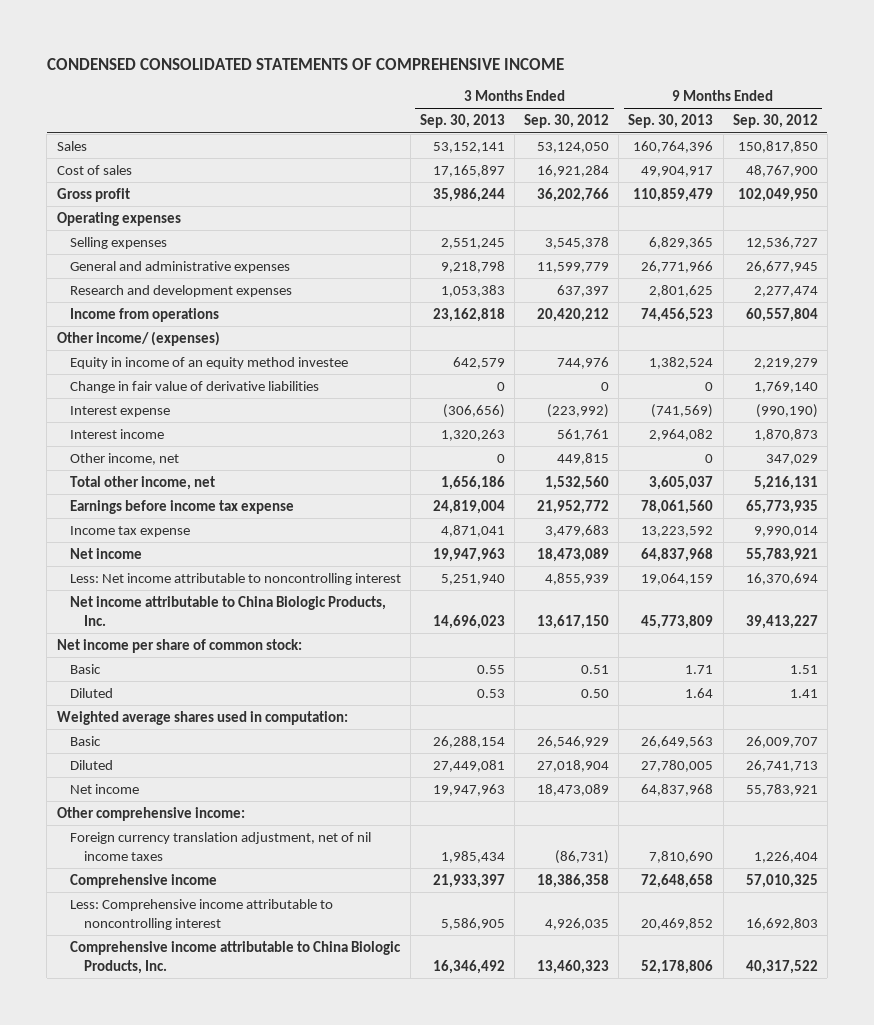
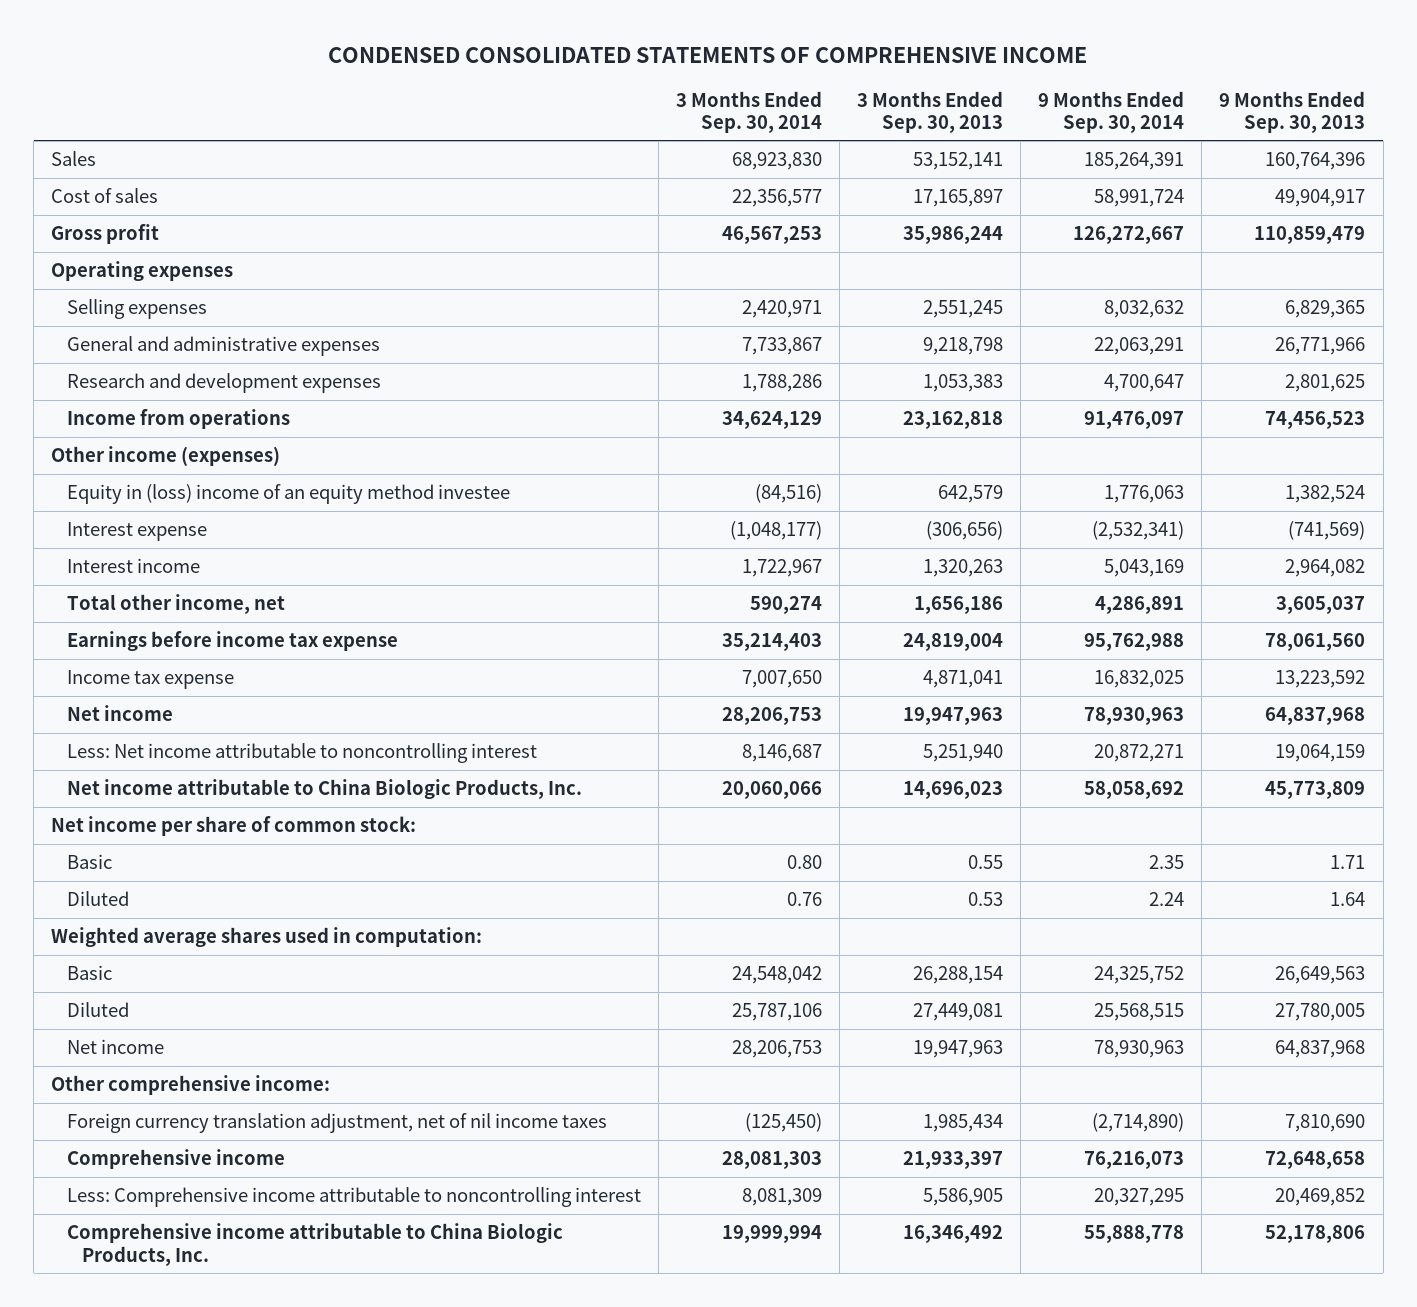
[524,114,610,129] Sep. 30, 2012 -> none
[732,114,818,129] Sep. 30, 2012 -> none
none -> [675,90,822,133] 3 Months Ended Sep. 30, 2014
none -> [1038,90,1185,133] 9 Months Ended Sep. 30, 2014
[70,380,320,393] Change in fair value of derivative liabilities -> none
[56,330,220,346] Other income/ (expenses) -> [51,446,281,467] Other income (expenses)
[70,356,349,369] Equity in income of an equity method investee -> [66,484,510,505] Equity in (loss) income of an equity method investee
[70,452,180,465] Other income, net -> none

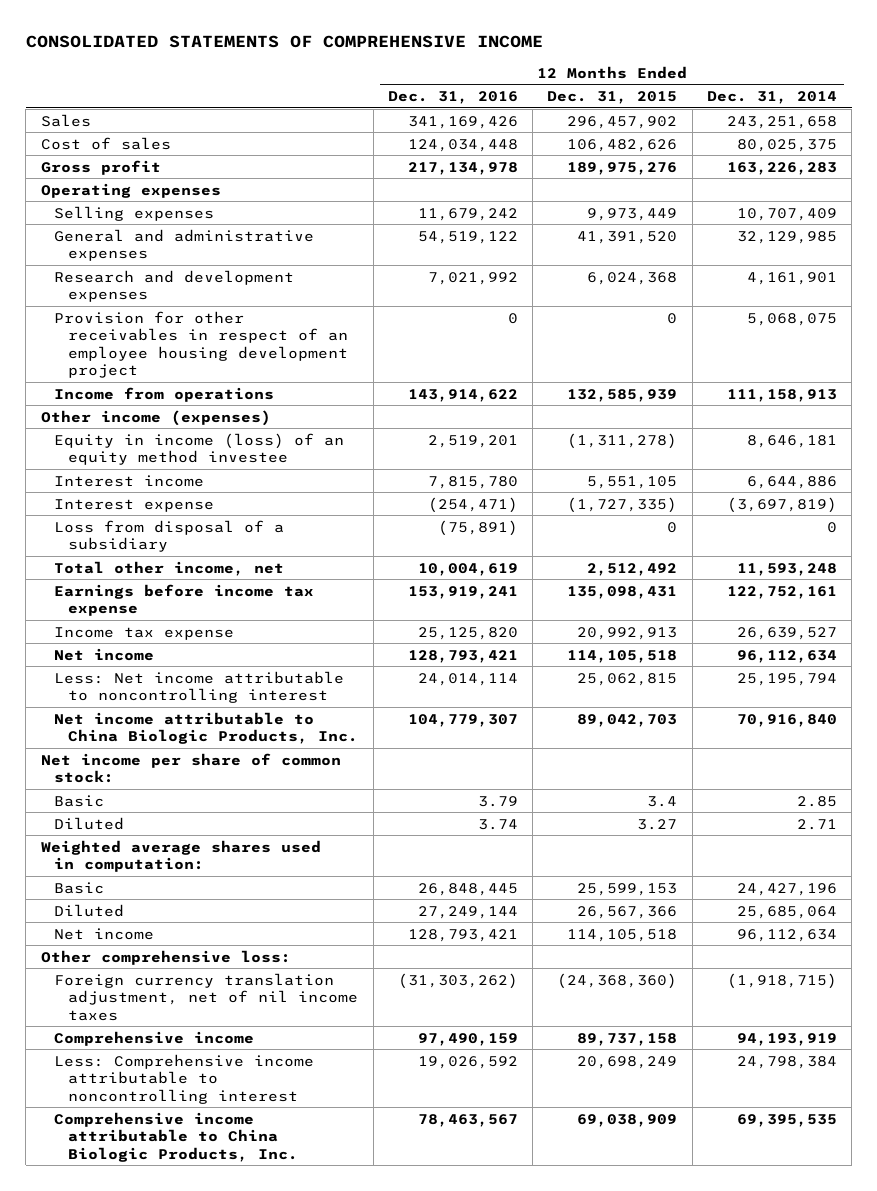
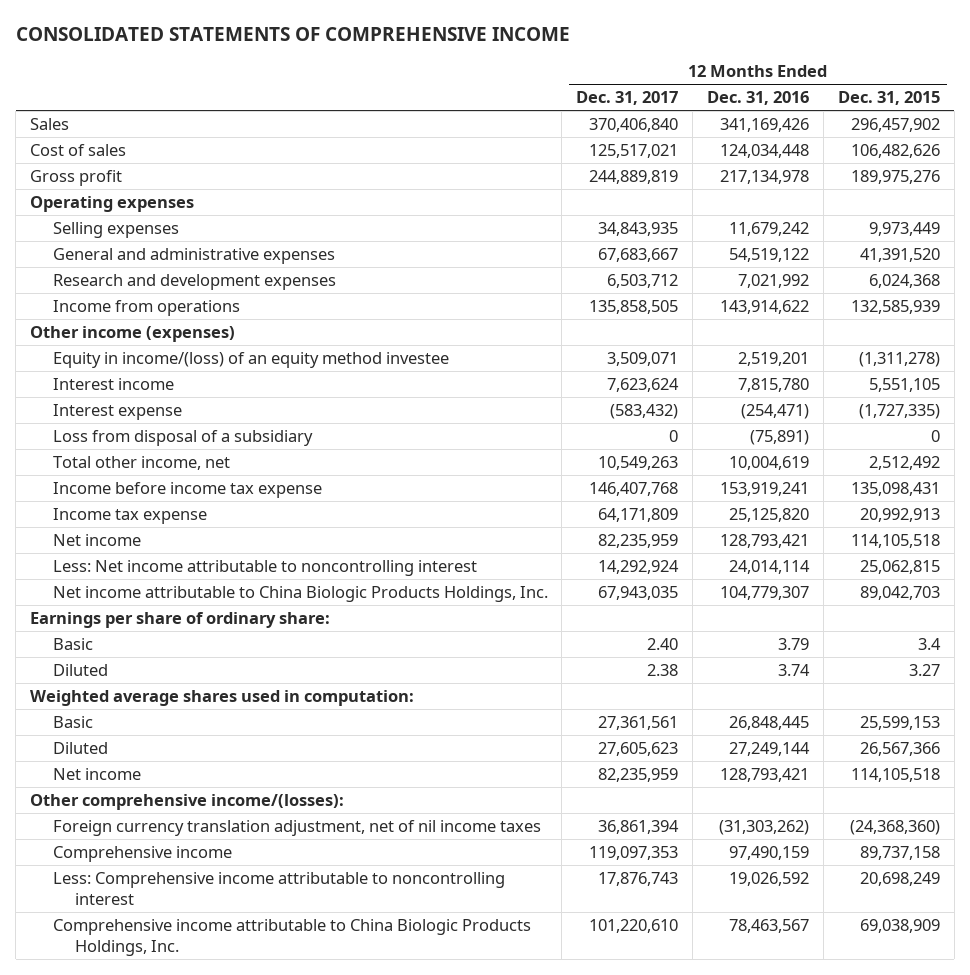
[706,91,837,105] Dec. 31, 2014 -> none
none -> [576,91,679,106] Dec. 31, 2017
[54,310,349,379] Provision for other receivables in respect of an employee housing development project -> none
[54,432,345,466] Equity in income (loss) of an equity method investee -> [52,352,449,369] Equity in income/(loss) of an equity method investee
[54,583,315,617] Earnings before income tax expense -> [52,482,322,499] Income before income tax expense
[54,711,359,745] Net income attributable to China Biologic Products, Inc. -> [52,586,548,603] Net income attributable to China Biologic Products Holdings, Inc.
[40,752,341,784] Net income per share of common stock: -> [30,612,331,629] Earnings per share of ordinary share:
[40,949,291,965] Other comprehensive loss: -> [30,794,345,811] Other comprehensive income/(losses):
[54,1111,299,1162] Comprehensive income attributable to China Biologic Products, Inc. -> [52,919,531,956] Comprehensive income attributable to China Biologic Products Holdings, Inc.

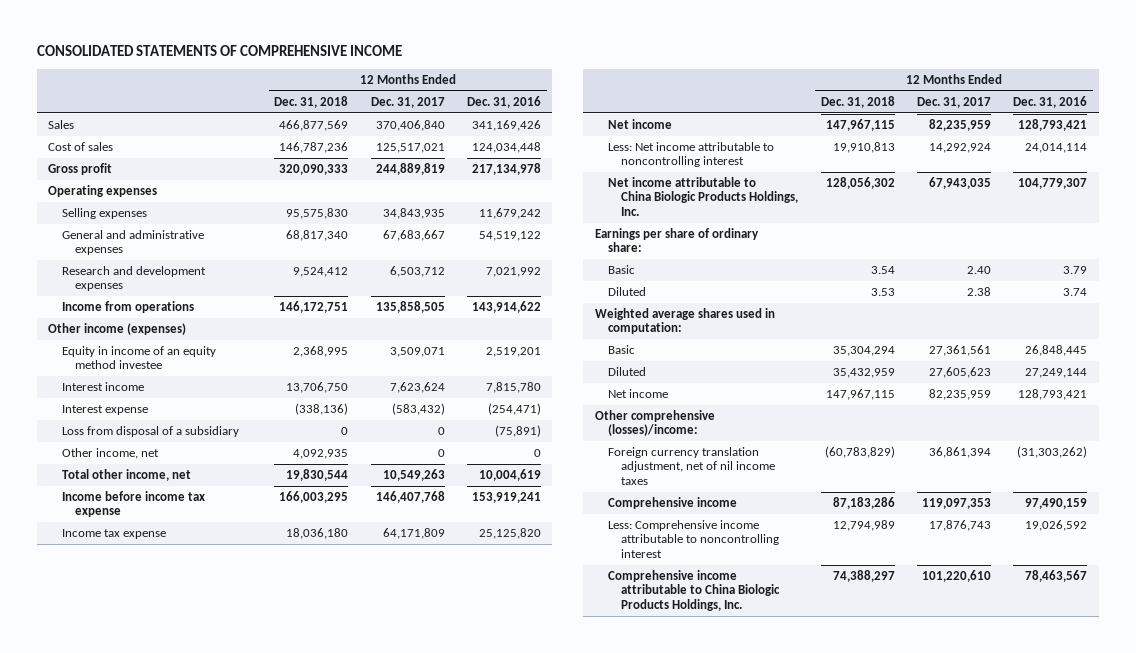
[837,91,940,106] Dec. 31, 2015 -> none
none -> [274,95,349,108] Dec. 31, 2018
[52,352,449,369] Equity in income/(loss) of an equity method investee -> [61,345,216,370] Equity in income of an equity method investee
none -> [61,447,159,459] Other income, net
[30,794,345,811] Other comprehensive income/(losses): -> [594,409,715,437] Other comprehensive (losses)/income:

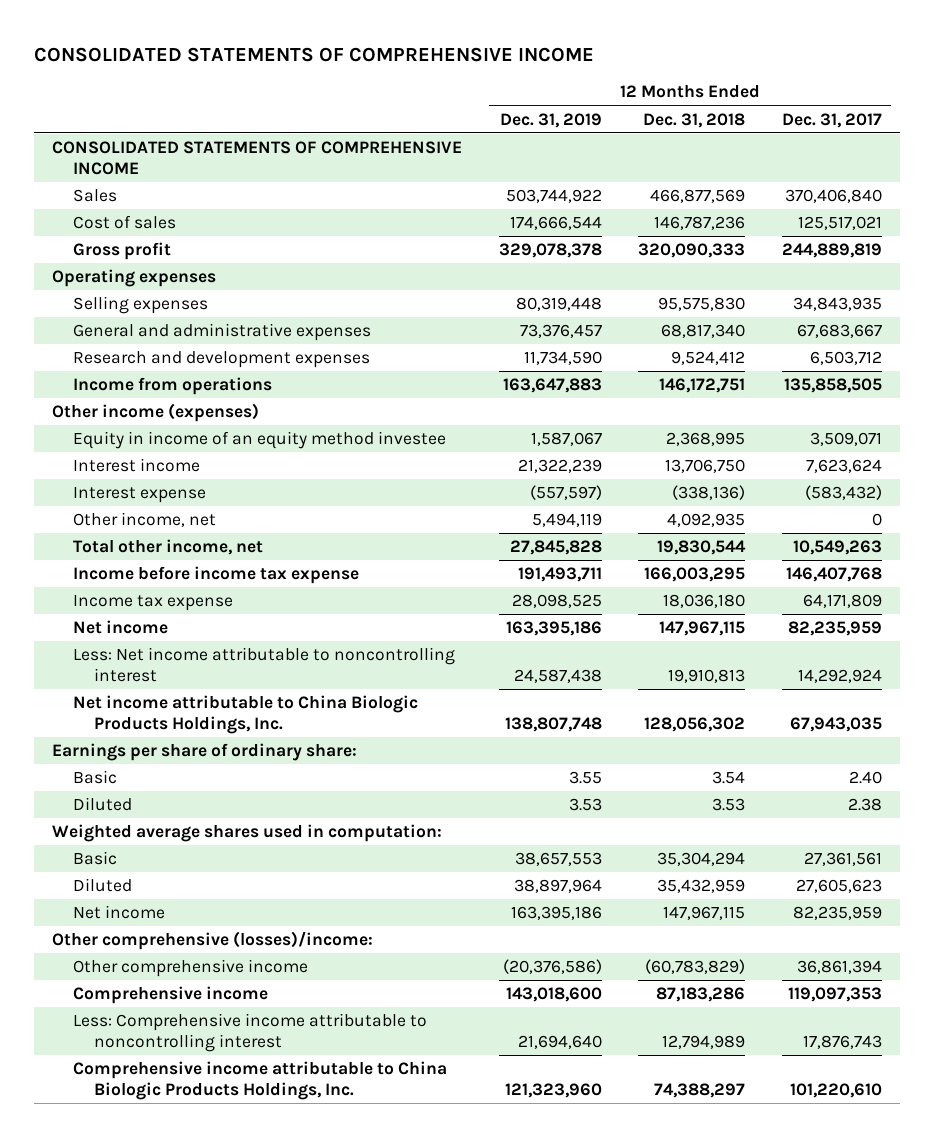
[467,95,542,108] Dec. 31, 2016 -> none
none -> [499,112,602,128] Dec. 31, 2019
none -> [51,141,462,175] CONSOLIDATED STATEMENTS OF COMPREHENSIVE INCOME
[61,425,239,437] Loss from disposal of a subsidiary -> none
[607,446,776,486] Foreign currency translation adjustment, net of nil income taxes -> [72,959,308,978] Other comprehensive income

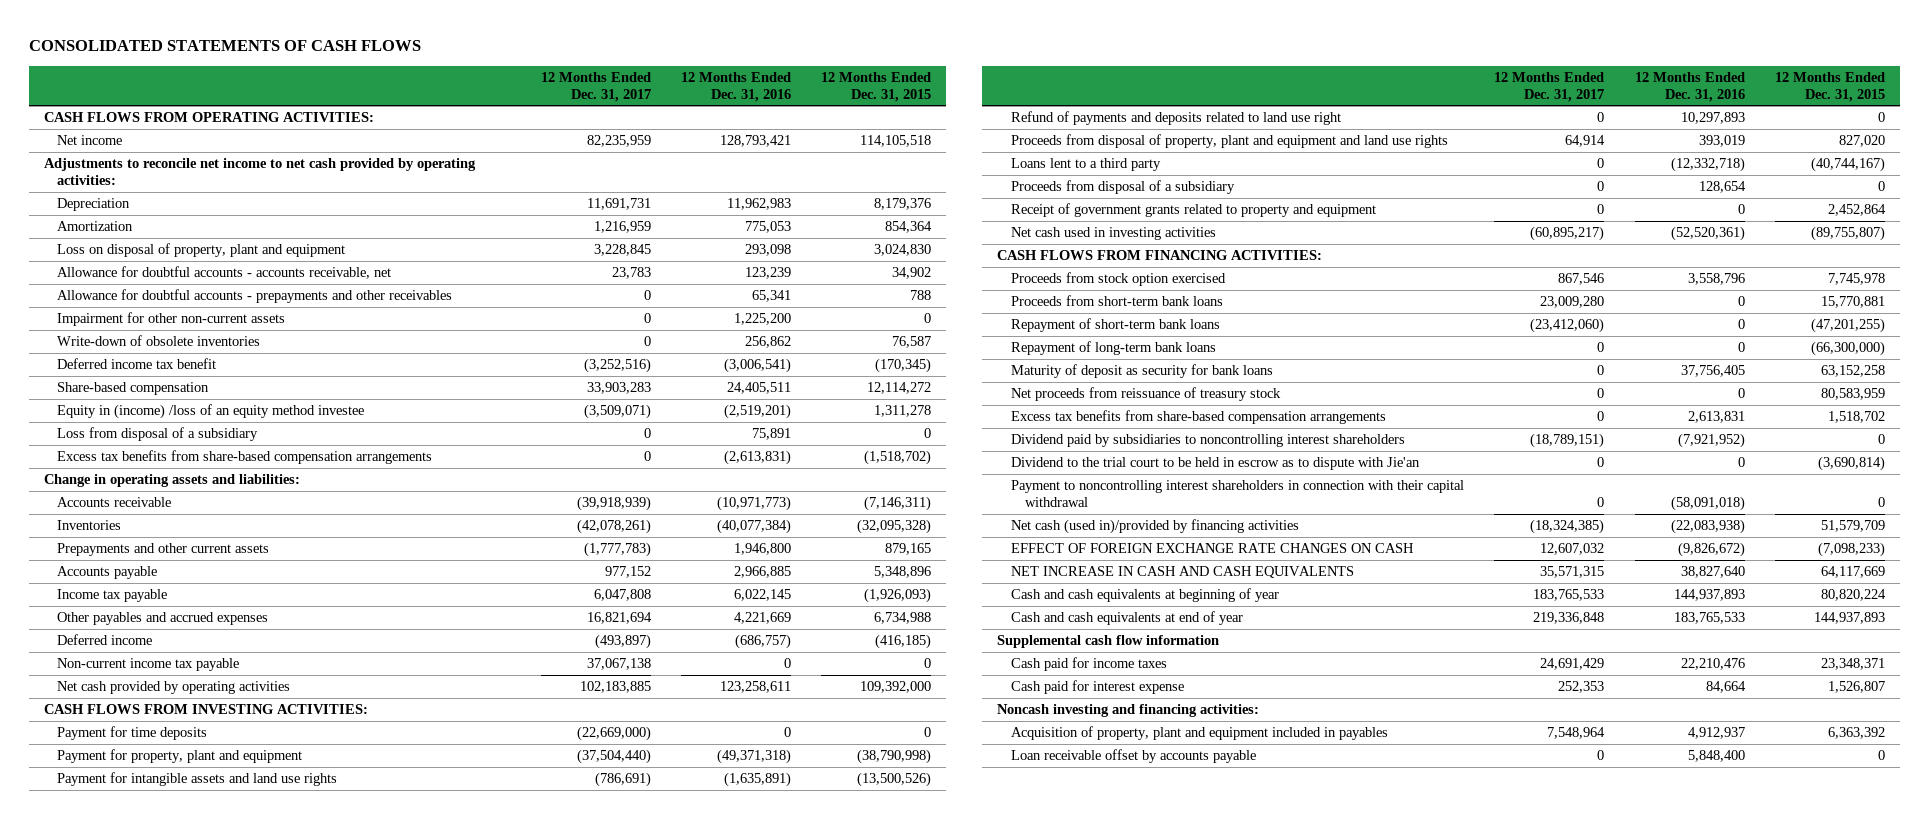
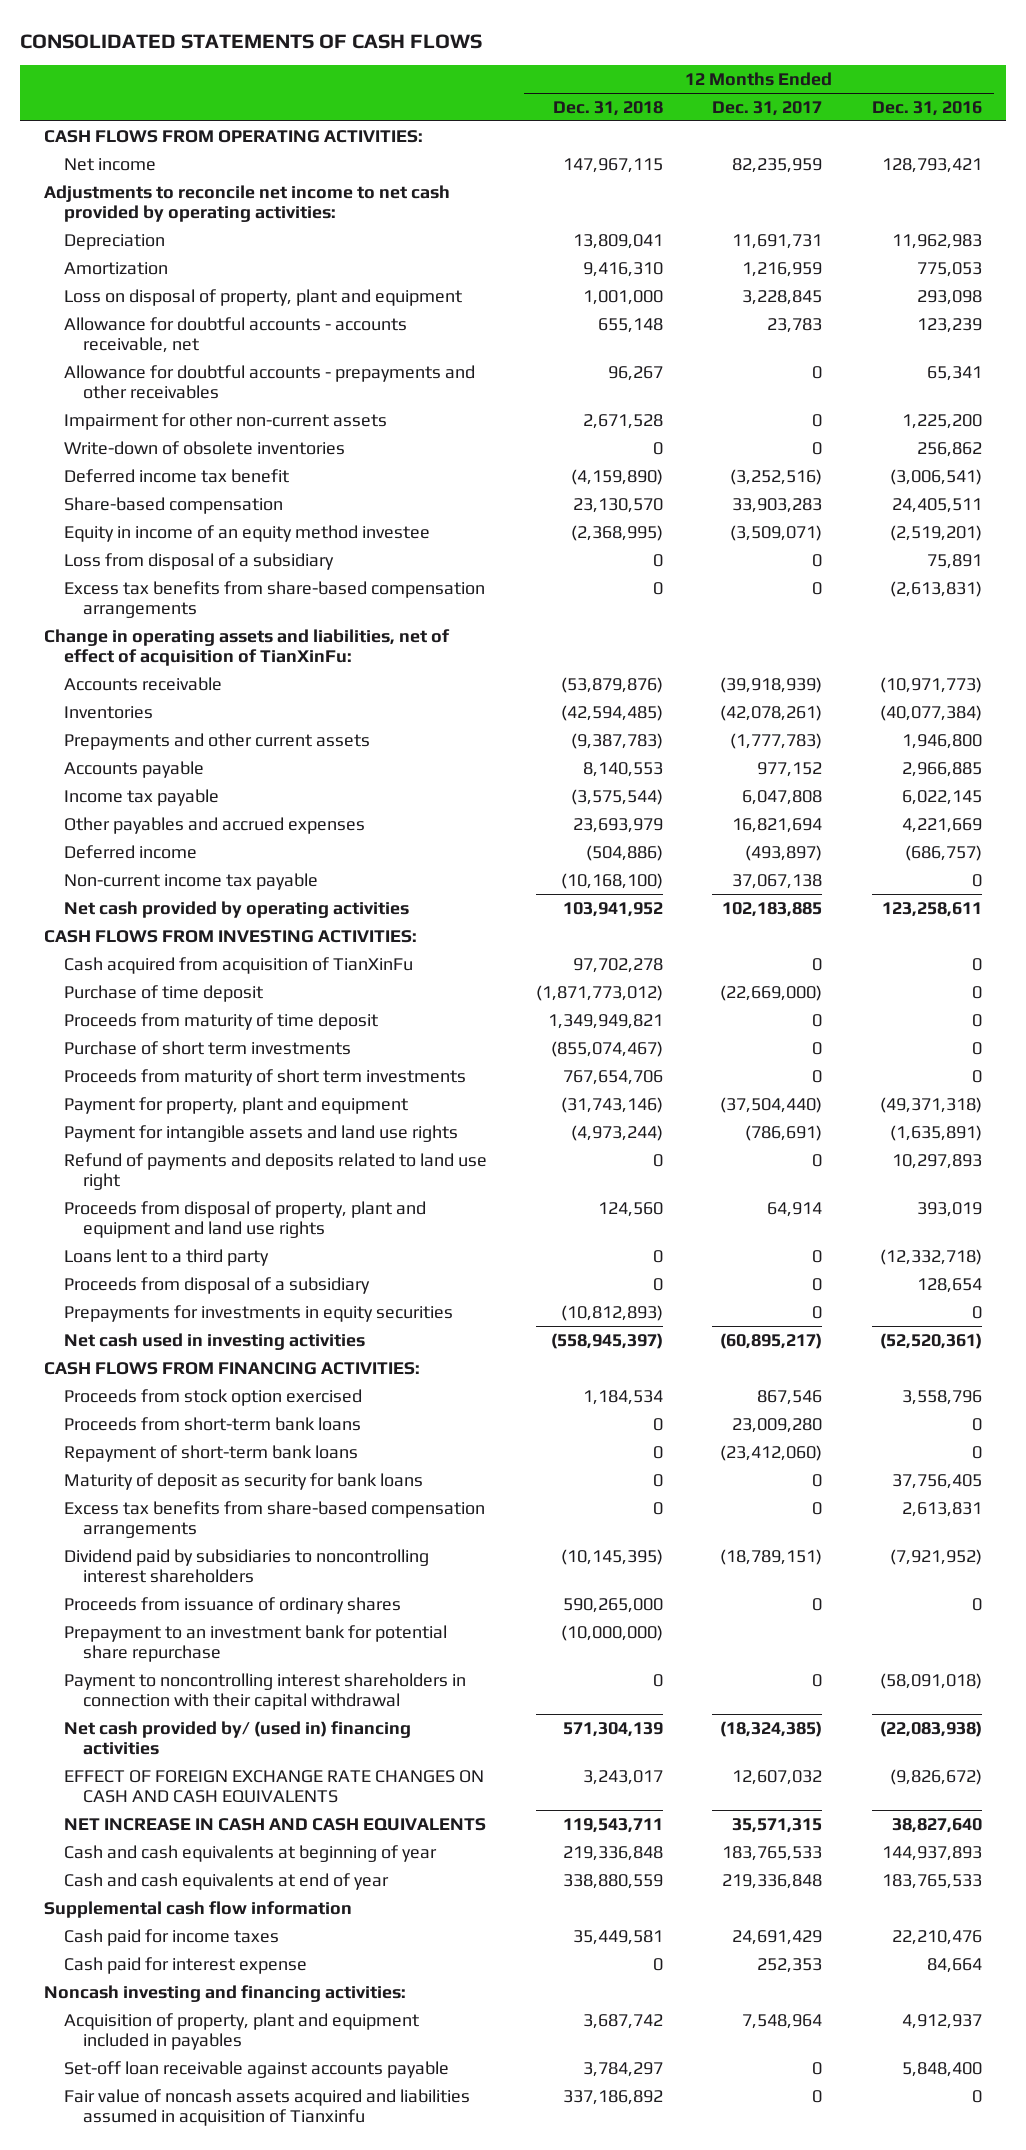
[820,71,931,102] 12 Months Ended Dec. 31, 2015 -> none
none -> [553,100,664,116] Dec. 31, 2018
[57,404,365,420] Equity in (income) /loss of an equity method investee -> [63,524,430,542] Equity in income of an equity method investee
[43,474,300,488] Change in operating assets and liabilities: -> [44,628,451,667] Change in operating assets and liabilities, net of effect of acquisition of TianXinFu:
none -> [63,956,413,974] Cash acquired from acquisition of TianXinFu
[57,726,208,741] Payment for time deposits -> [63,984,263,1002] Purchase of time deposit
none -> [63,1012,378,1030] Proceeds from maturity of time deposit
none -> [63,1040,351,1055] Purchase of short term investments
none -> [63,1068,466,1086] Proceeds from maturity of short term investments
[1011,203,1377,218] Receipt of government grants related to property and equipment -> none
none -> [63,1304,453,1322] Prepayments for investments in equity securities
[1011,341,1217,356] Repayment of long-term bank loans -> none
[1011,387,1282,402] Net proceeds from reissuance of treasury stock -> none
[1011,457,1421,471] Dividend to the trial court to be held in escrow as to dispute with Jie'an -> none
none -> [63,1596,401,1614] Proceeds from issuance of ordinary shares
none -> [63,1624,447,1663] Prepayment to an investment bank for potential share repurchase
[1011,519,1300,535] Net cash (used in)/provided by financing activities -> [63,1720,411,1756] Net cash provided by/ (used in) financing activities
[1011,543,1415,554] EFFECT OF FOREIGN EXCHANGE RATE CHANGES ON CASH -> [63,1769,484,1804] EFFECT OF FOREIGN EXCHANGE RATE CHANGES ON CASH AND CASH EQUIVALENTS
[1011,749,1257,764] Loan receivable offset by accounts payable -> [63,2060,449,2078] Set-off loan receivable against accounts payable
none -> [63,2088,470,2127] Fair value of noncash assets acquired and liabilities assumed in acquisition of Tianxinfu

